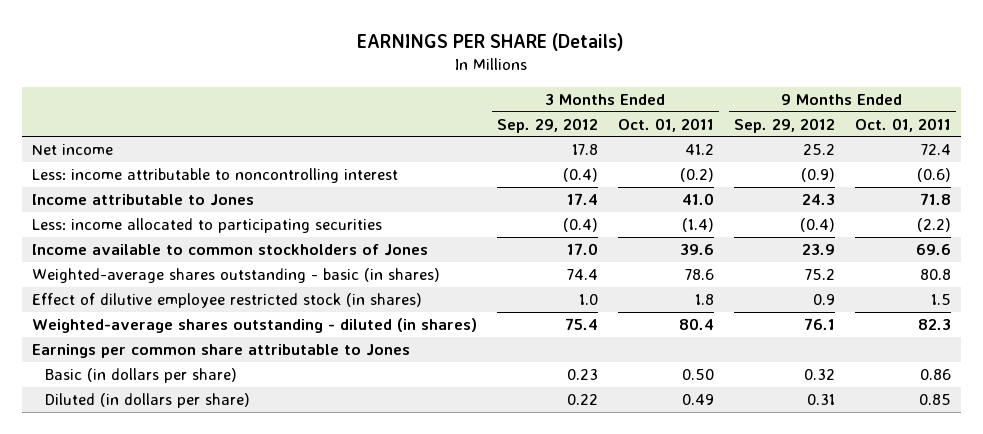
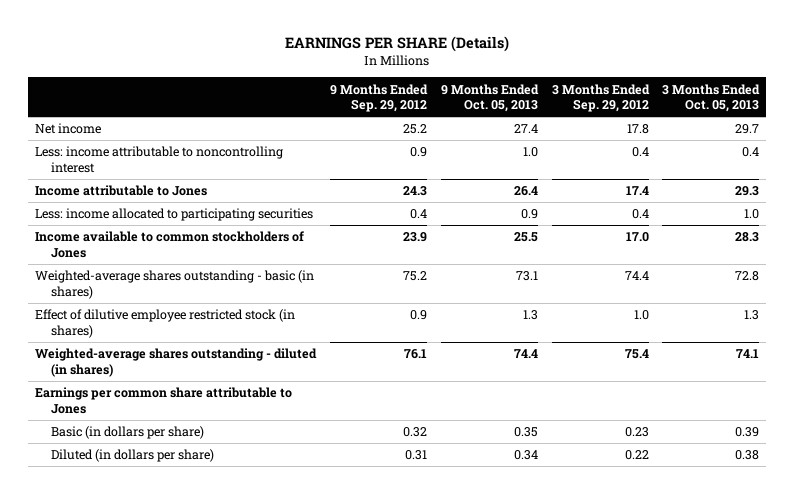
[617,117,714,132] Oct. 01, 2011 -> none
[854,117,951,132] Oct. 01, 2011 -> none
none -> [440,83,539,113] 9 Months Ended Oct. 05, 2013
none -> [662,83,761,113] 3 Months Ended Oct. 05, 2013
[562,167,598,182] (0.4) -> [631,147,649,158] 0.4
[800,167,835,182] (0.9) -> [409,147,427,158] 0.9
[562,217,598,232] (0.4) -> [631,209,649,220] 0.4
[799,217,835,232] (0.4) -> [409,209,427,220] 0.4

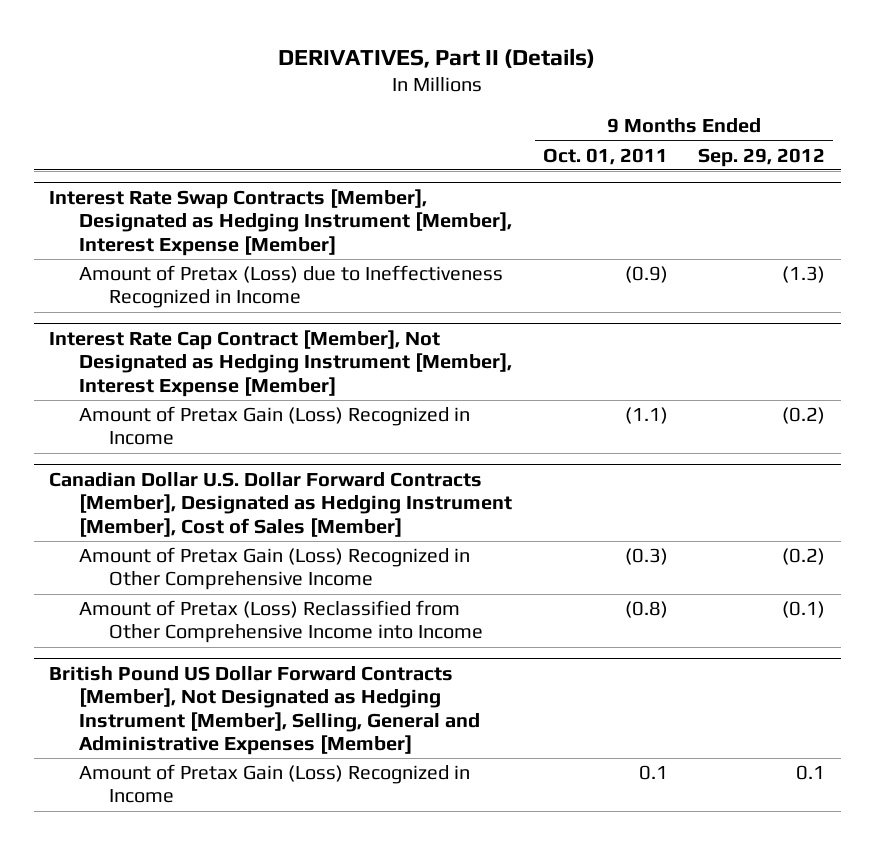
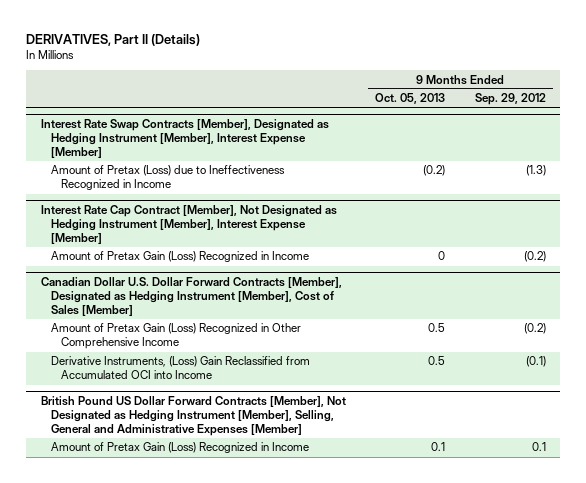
[542,147,668,165] Oct. 01, 2011 -> none
none -> [375,93,446,105] Oct. 05, 2013
[79,600,484,644] Amount of Pretax (Loss) Reclassified from Other Comprehensive Income into Income -> [51,356,311,380] Derivative Instruments, (Loss) Gain Reclassified from Accumulated OCI into Income

